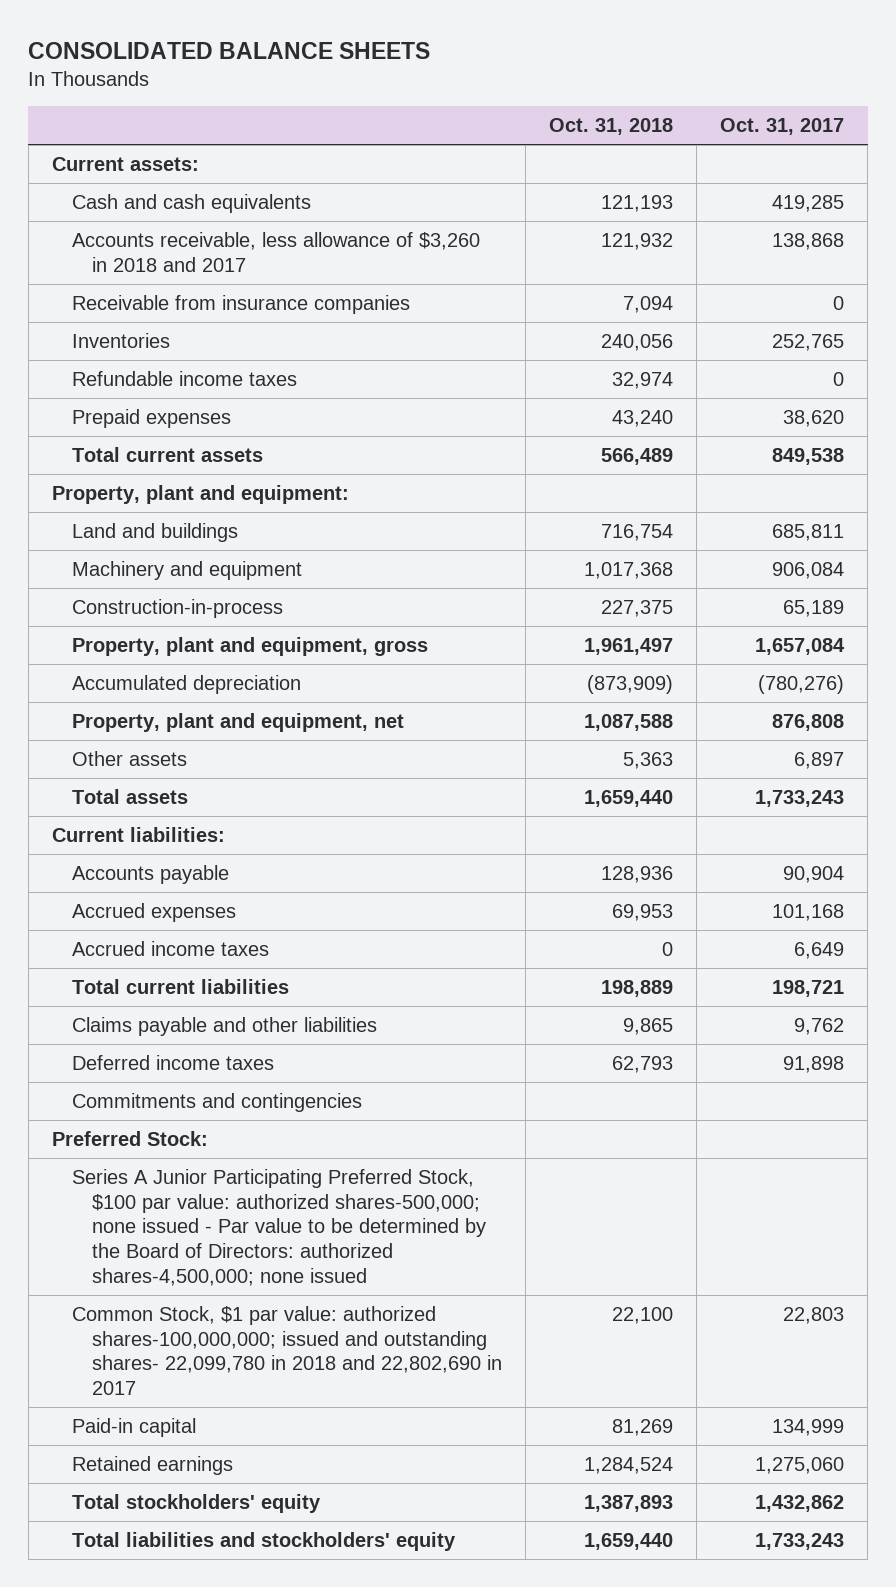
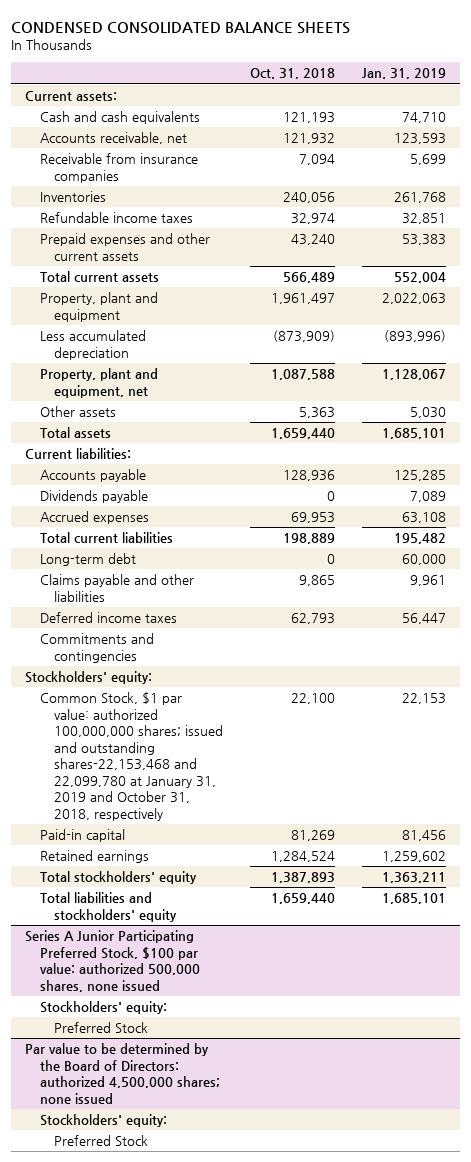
[28,42,431,60] CONSOLIDATED BALANCE SHEETS -> [11,21,351,34] CONDENSED CONSOLIDATED BALANCE SHEETS
[720,118,845,136] Oct. 31, 2017 -> none
none -> [362,68,447,80] Jan. 31, 2019
[72,231,481,272] Accounts receivable, less allowance of $3,260 in 2018 and 2017 -> [39,132,187,145] Accounts receivable, net
[72,408,232,428] Prepaid expenses -> [39,233,210,261] Prepaid expenses and other current assets
[51,484,349,504] Property, plant and equipment: -> none
[72,522,239,542] Land and buildings -> none
[72,560,303,580] Machinery and equipment -> none
[72,598,284,618] Construction-in-process -> none
[72,636,429,656] Property, plant and equipment, gross -> [39,292,158,322] Property, plant and equipment
[72,674,302,694] Accumulated depreciation -> [39,330,146,360] Less accumulated depreciation
none -> [39,490,148,504] Dividends payable
[72,940,270,956] Accrued income taxes -> none
none -> [39,553,136,567] Long-term debt
[51,1130,208,1146] Preferred Stock: -> none
[72,1168,487,1286] Series A Junior Participating Preferred Stock, $100 par value: authorized shares-500,000; none issued - Par value to be determined by the Board of Directors: authorized shares-4,500,000; none issued -> none
none -> [24,671,152,685] Stockholders' equity:
[72,1305,503,1396] Common Stock, $1 par value: authorized shares-100,000,000; issued and outstanding shares- 22,099,780 in 2018 and 22,802,690 in 2017 -> [39,692,224,821] Common Stock, $1 par value: authorized 100,000,000 shares; issued and outstanding shares-22,153,468 and 22,099,780 at January 31, 2019 and October 31, 2018, respectively
none -> [24,930,200,992] Series A Junior Participating Preferred Stock, $100 par value: authorized 500,000 shares, none issued
none -> [39,1001,167,1015] Stockholders' equity:
none -> [54,1022,149,1034] Preferred Stock
none -> [24,1043,220,1104] Par value to be determined by the Board of Directors: authorized 4,500,000 shares; none issued
none -> [39,1114,167,1128] Stockholders' equity:
none -> [54,1135,149,1147] Preferred Stock

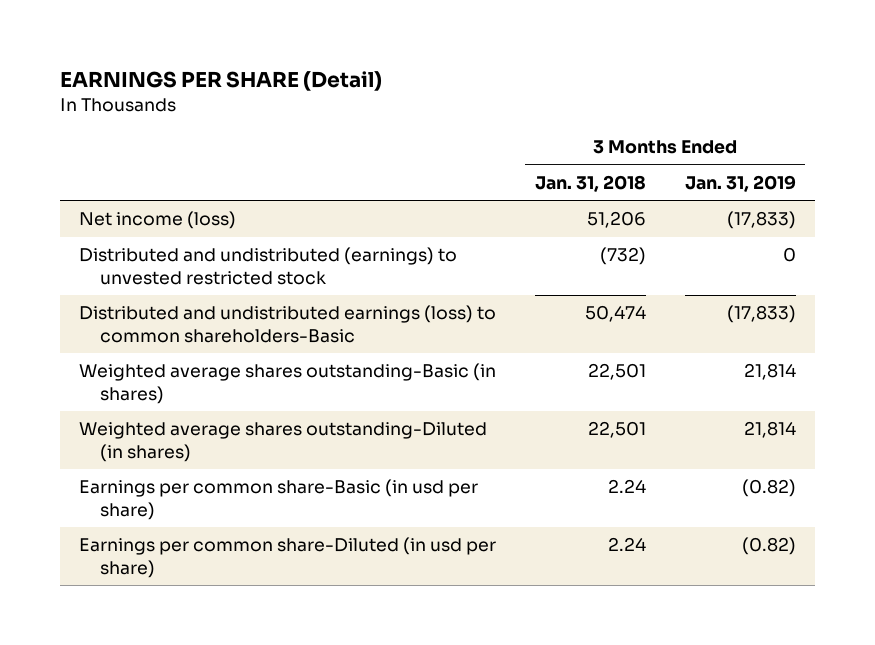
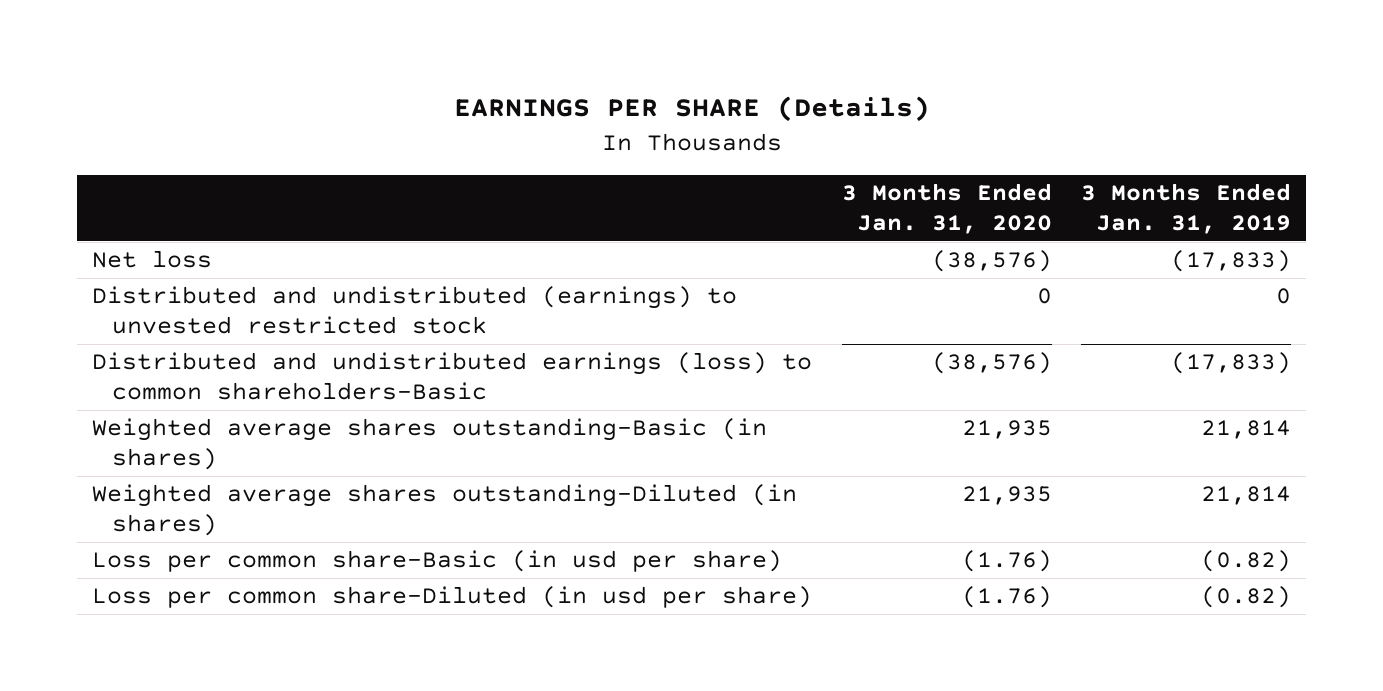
[59,71,382,92] EARNINGS PER SHARE (Detail) -> [453,96,930,123] EARNINGS PER SHARE (Details)
[534,174,646,192] Jan. 31, 2018 -> none
none -> [841,183,1052,235] 3 Months Ended Jan. 31, 2020
[79,211,237,230] Net income (loss) -> [92,250,213,269] Net loss
[79,479,479,520] Earnings per common share-Basic (in usd per share) -> [92,550,783,573] Loss per common share-Basic (in usd per share)
[79,537,497,578] Earnings per common share-Diluted (in usd per share) -> [92,586,813,609] Loss per common share-Diluted (in usd per share)

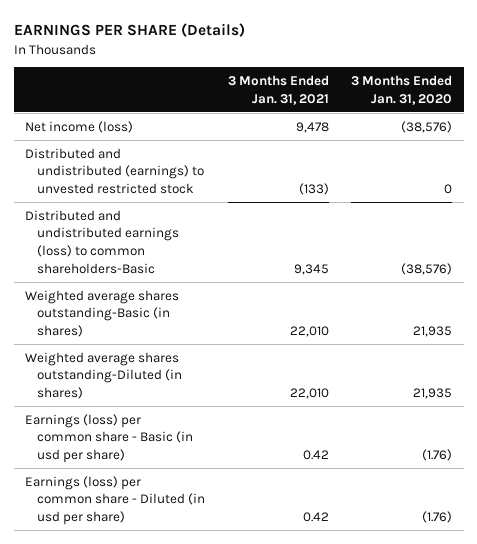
[1081,183,1292,235] 3 Months Ended Jan. 31, 2019 -> none
none -> [227,74,329,105] 3 Months Ended Jan. 31, 2021
[92,250,213,269] Net loss -> [25,120,134,133] Net income (loss)
[92,550,783,573] Loss per common share-Basic (in usd per share) -> [25,413,194,463] Earnings (loss) per common share - Basic (in usd per share)
[92,586,813,609] Loss per common share-Diluted (in usd per share) -> [25,475,206,525] Earnings (loss) per common share - Diluted (in usd per share)

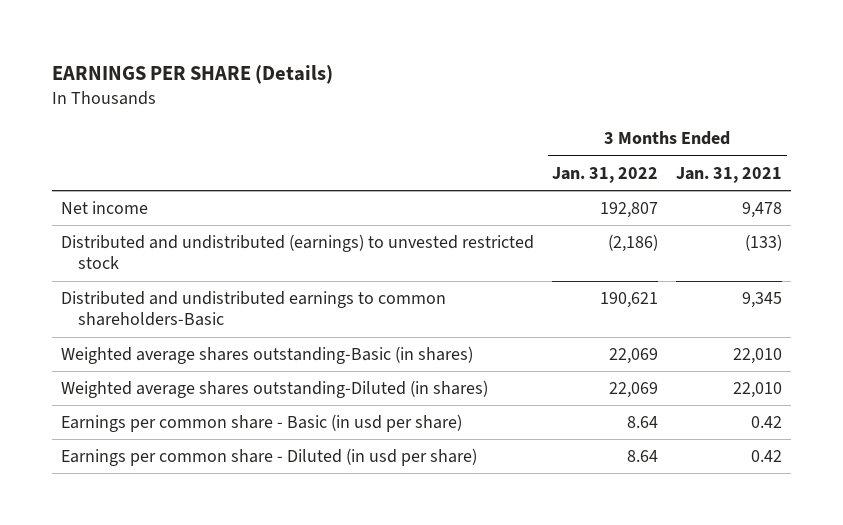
[351,74,453,105] 3 Months Ended Jan. 31, 2020 -> none
none -> [552,166,659,183] Jan. 31, 2022
[25,120,134,133] Net income (loss) -> [61,201,149,215] Net income
[25,209,180,274] Distributed and undistributed earnings (loss) to common shareholders-Basic -> [61,291,447,327] Distributed and undistributed earnings to common shareholders-Basic
[25,413,194,463] Earnings (loss) per common share - Basic (in usd per share) -> [61,414,463,433] Earnings per common share - Basic (in usd per share)
[25,475,206,525] Earnings (loss) per common share - Diluted (in usd per share) -> [61,448,478,467] Earnings per common share - Diluted (in usd per share)

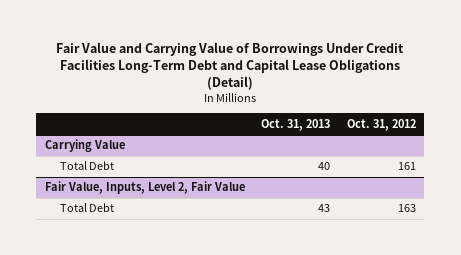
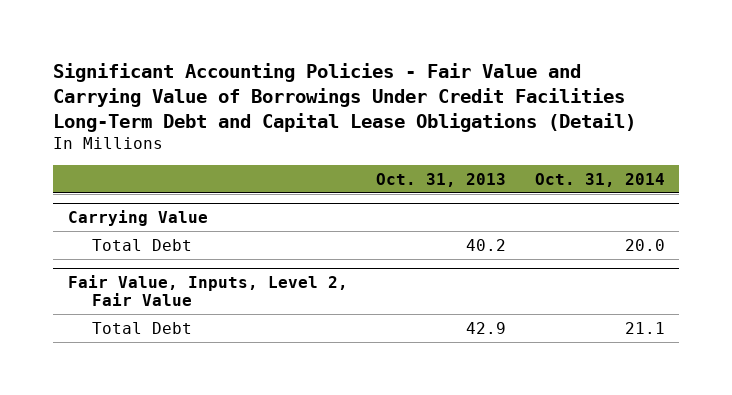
[56,42,405,91] Fair Value and Carrying Value of Borrowings Under Credit Facilities Long-Term Debt and Capital Lease Obligations (Detail) -> [53,63,637,132] Significant Accounting Policies - Fair Value and Carrying Value of Borrowings Under Credit Facilities Long-Term Debt and Capital Lease Obligations (Detail)
[347,118,417,131] Oct. 31, 2012 -> none
none -> [534,172,665,187] Oct. 31, 2014
[318,162,331,171] 40 -> [466,238,507,251] 40.2
[318,204,331,213] 43 -> [466,321,507,334] 42.9

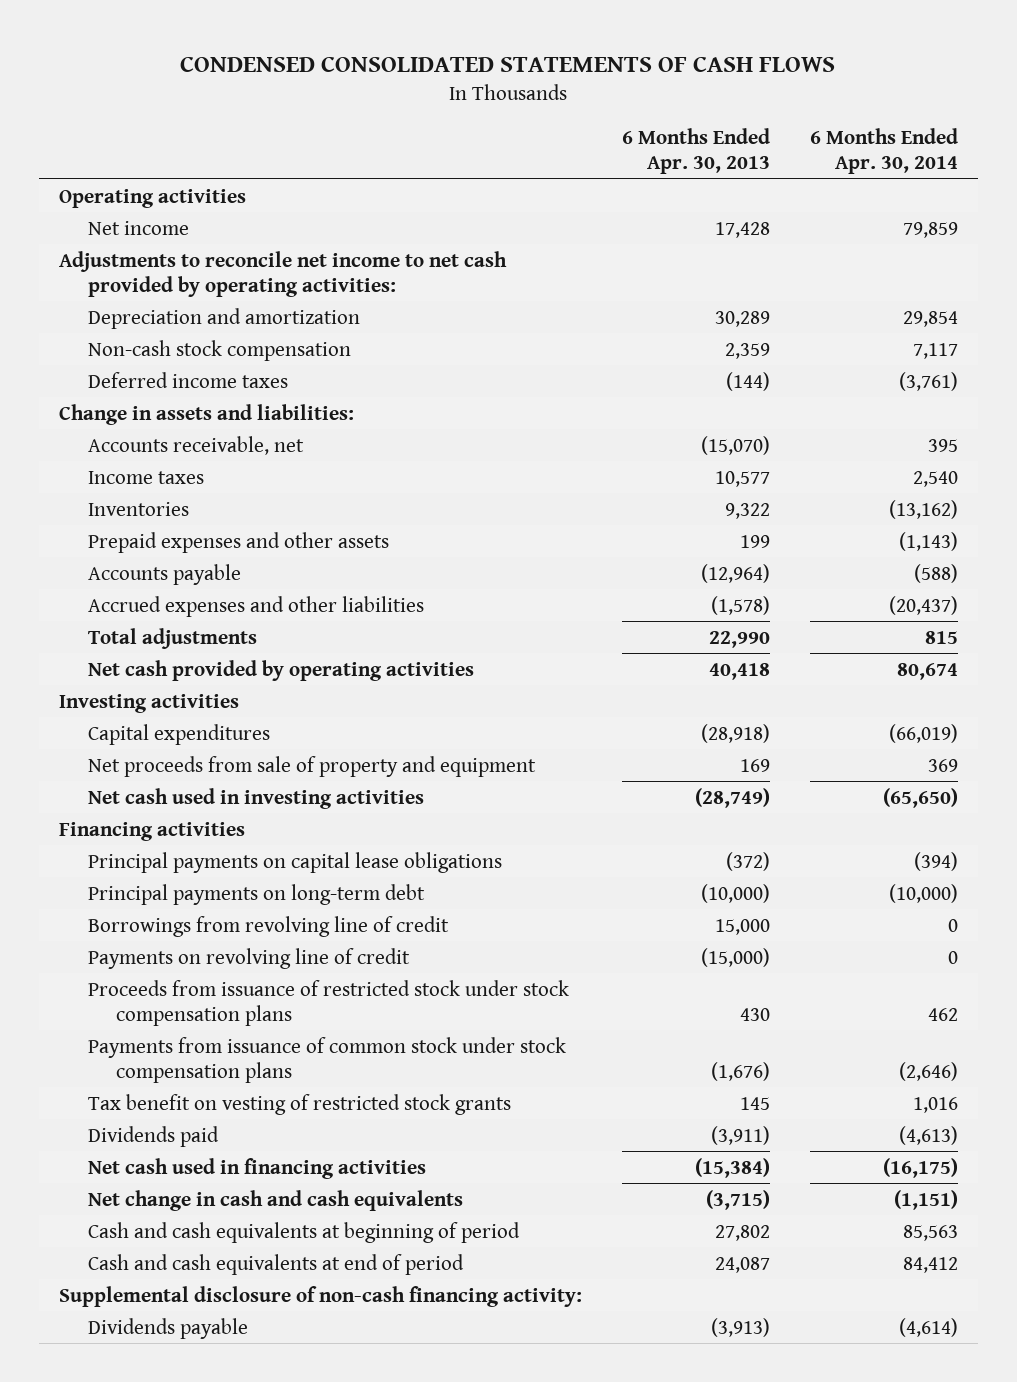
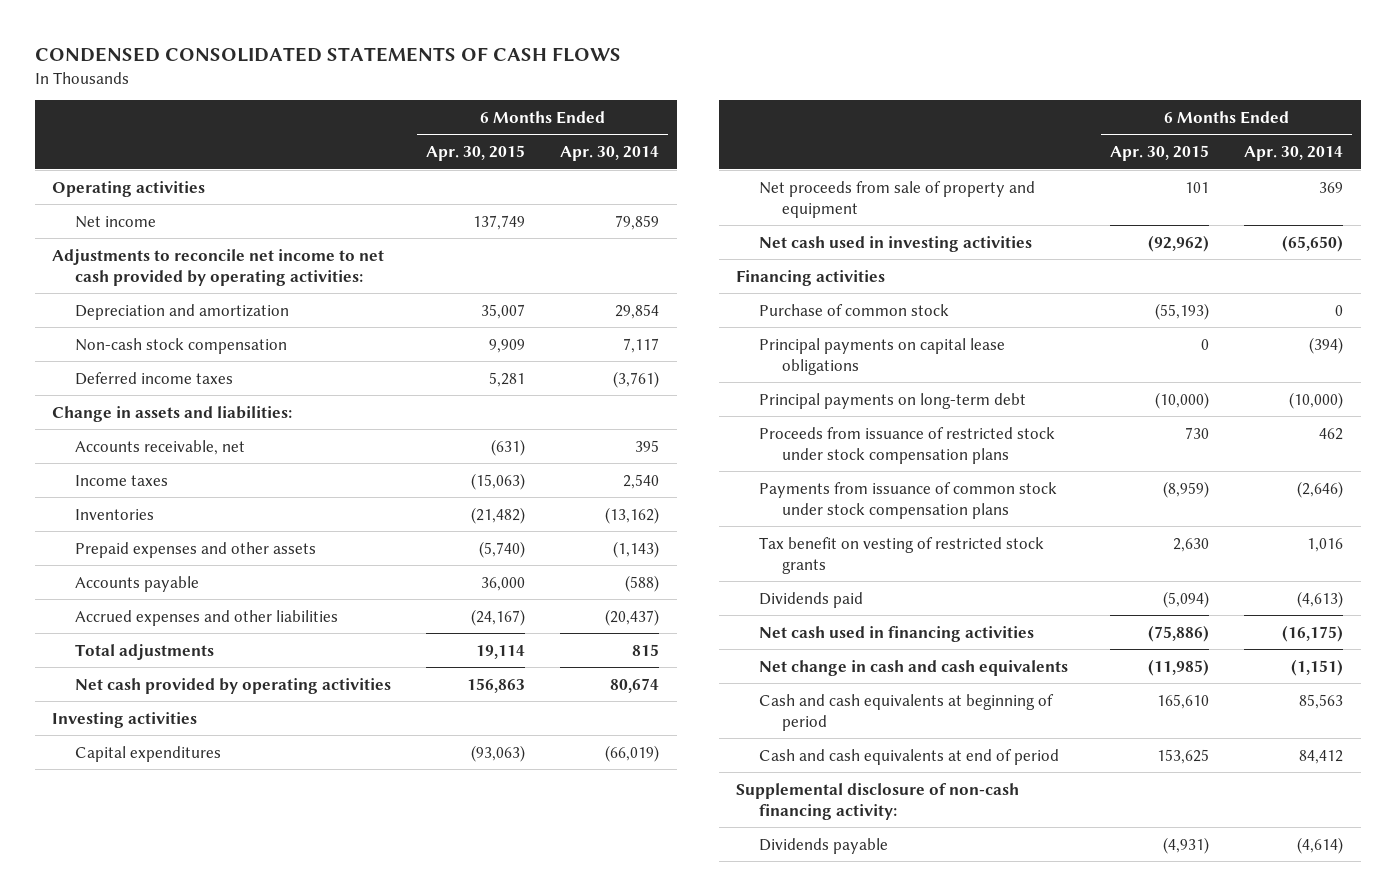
[621,128,770,175] 6 Months Ended Apr. 30, 2013 -> none
none -> [426,145,526,162] Apr. 30, 2015
none -> [759,303,950,316] Purchase of common stock
[87,915,449,937] Borrowings from revolving line of credit -> none
[87,947,410,969] Payments on revolving line of credit -> none

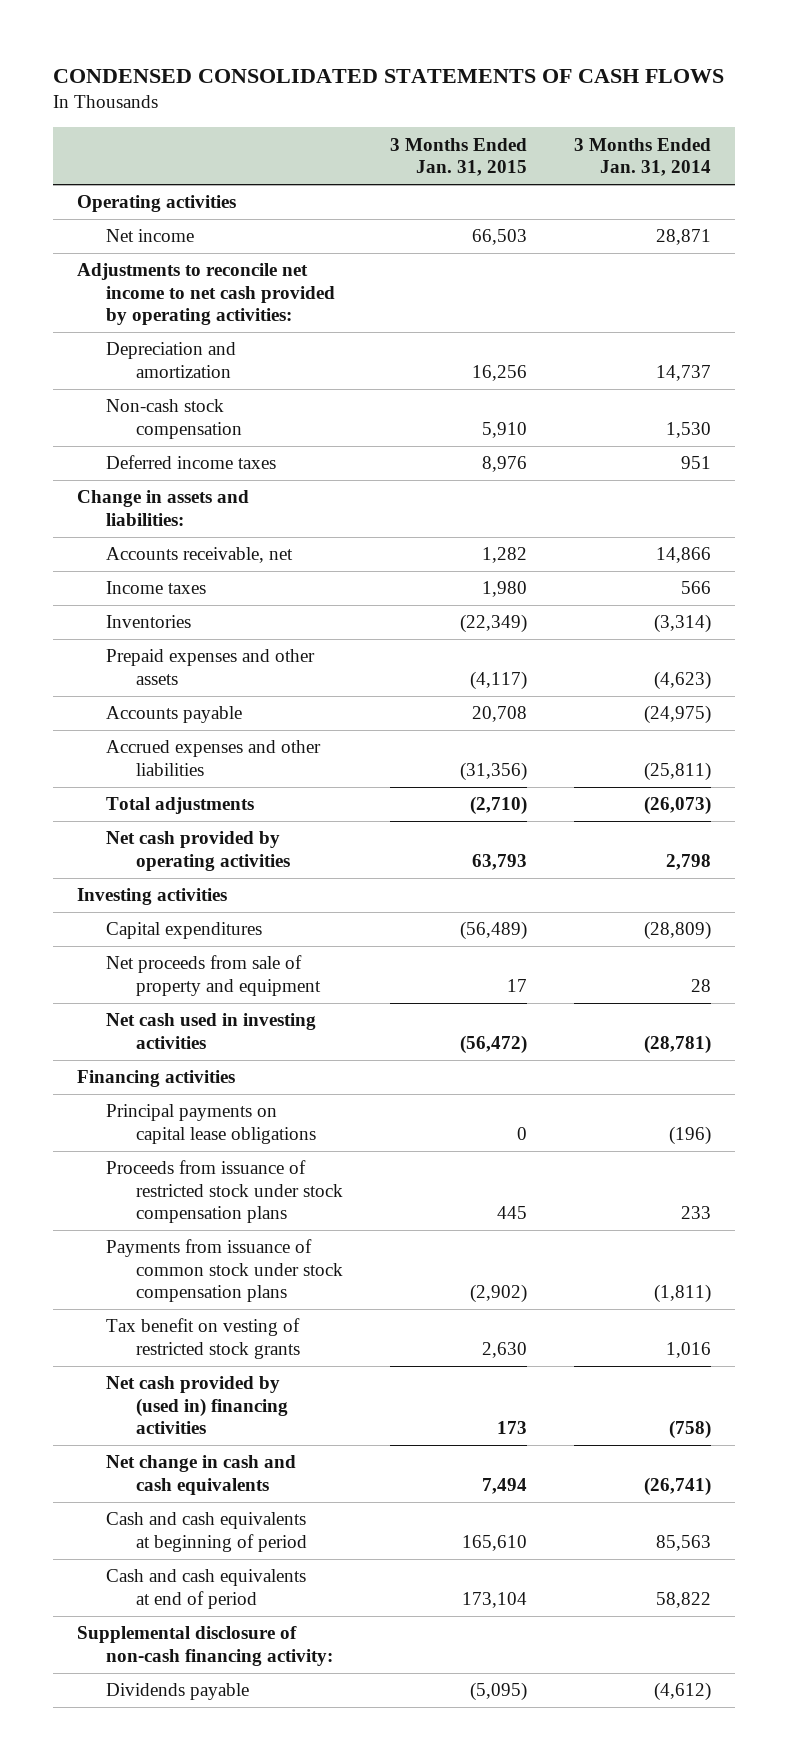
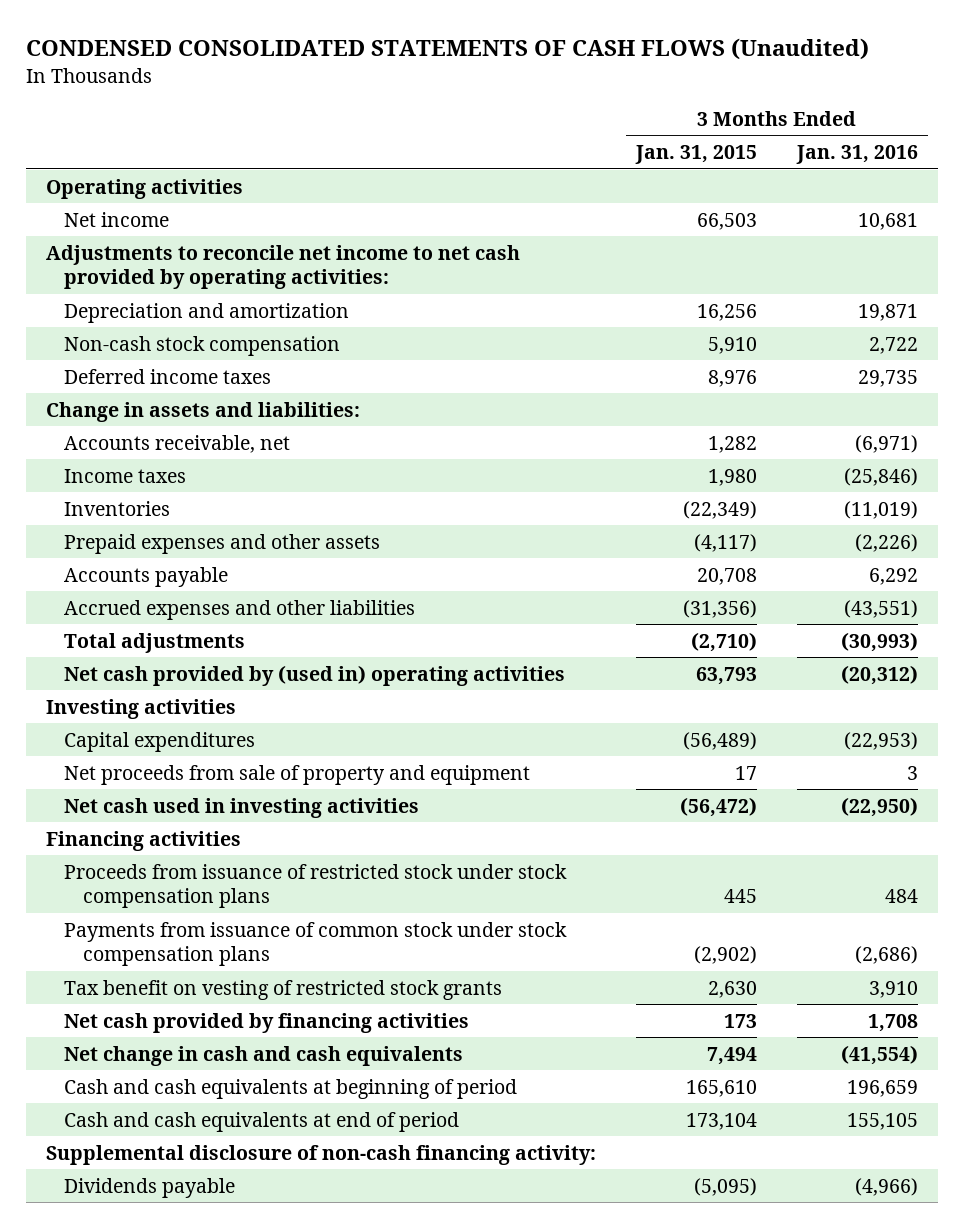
[53,68,725,83] CONDENSED CONSOLIDATED STATEMENTS OF CASH FLOWS -> [25,38,869,61] CONDENSED CONSOLIDATED STATEMENTS OF CASH FLOWS (Unaudited)
[574,137,712,177] 3 Months Ended Jan. 31, 2014 -> none
none -> [795,145,918,165] Jan. 31, 2016
[106,831,291,871] Net cash provided by operating activities -> [64,664,566,686] Net cash provided by (used in) operating activities
[106,1104,317,1144] Principal payments on capital lease obligations -> none
[106,1376,289,1435] Net cash provided by (used in) financing activities -> [64,1012,470,1033] Net cash provided by financing activities

